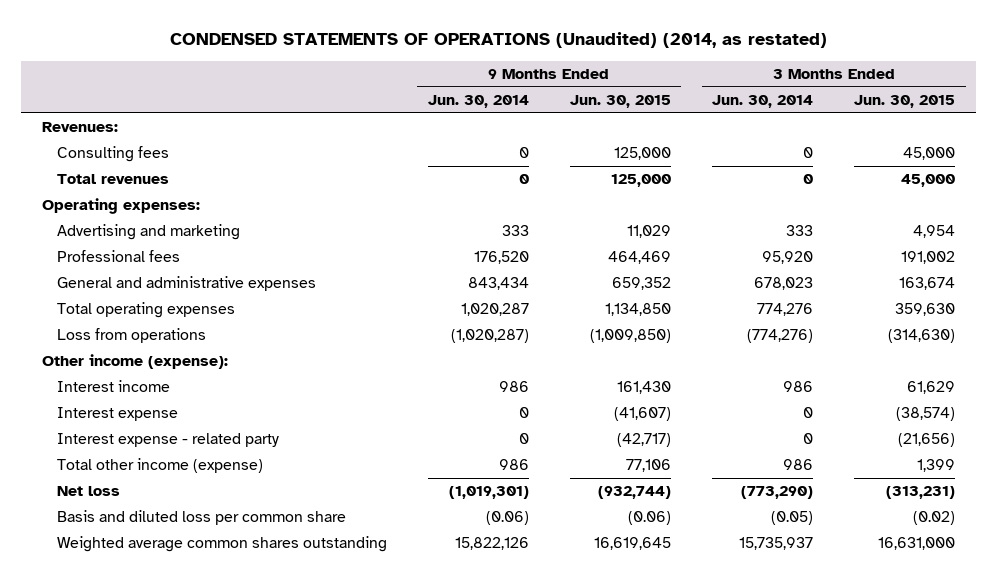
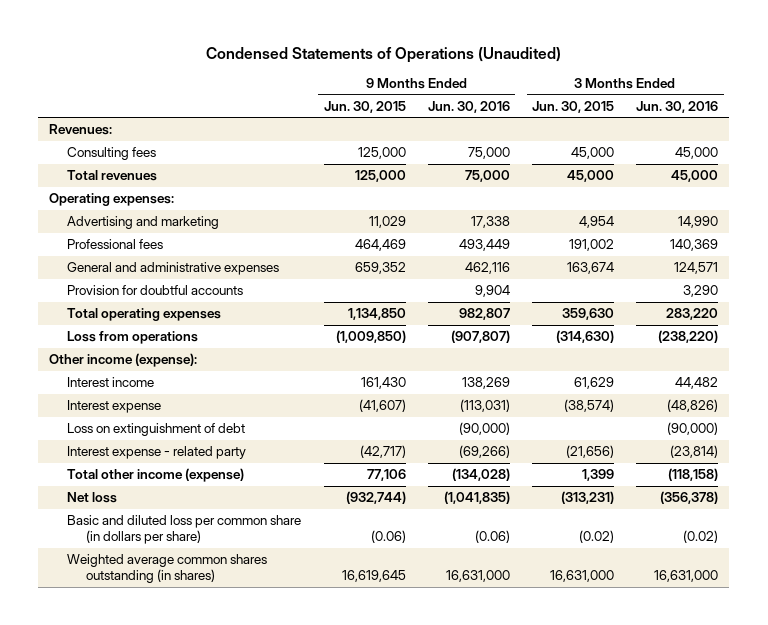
[169,32,827,49] CONDENSED STATEMENTS OF OPERATIONS (Unaudited) (2014, as restated) -> [205,46,561,63] Condensed Statements of Operations (Unaudited)
[427,94,529,108] Jun. 30, 2014 -> none
[712,94,814,108] Jun. 30, 2014 -> none
none -> [427,100,510,113] Jun. 30, 2016
none -> [636,100,719,113] Jun. 30, 2016
none -> [67,285,244,296] Provision for doubtful accounts
none -> [67,423,246,437] Loss on extinguishment of debt
[56,510,346,526] Basis and diluted loss per common share -> [67,515,302,545] Basic and diluted loss per common share (in dollars per share)
[56,536,387,553] Weighted average common shares outstanding -> [67,554,268,584] Weighted average common shares outstanding (in shares)

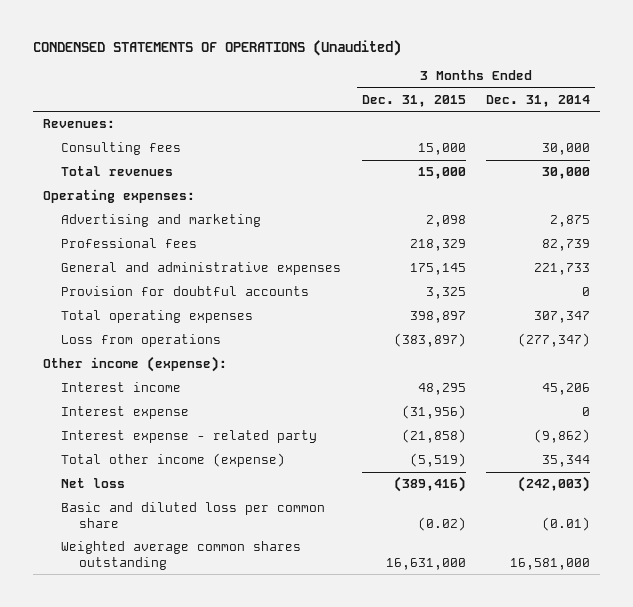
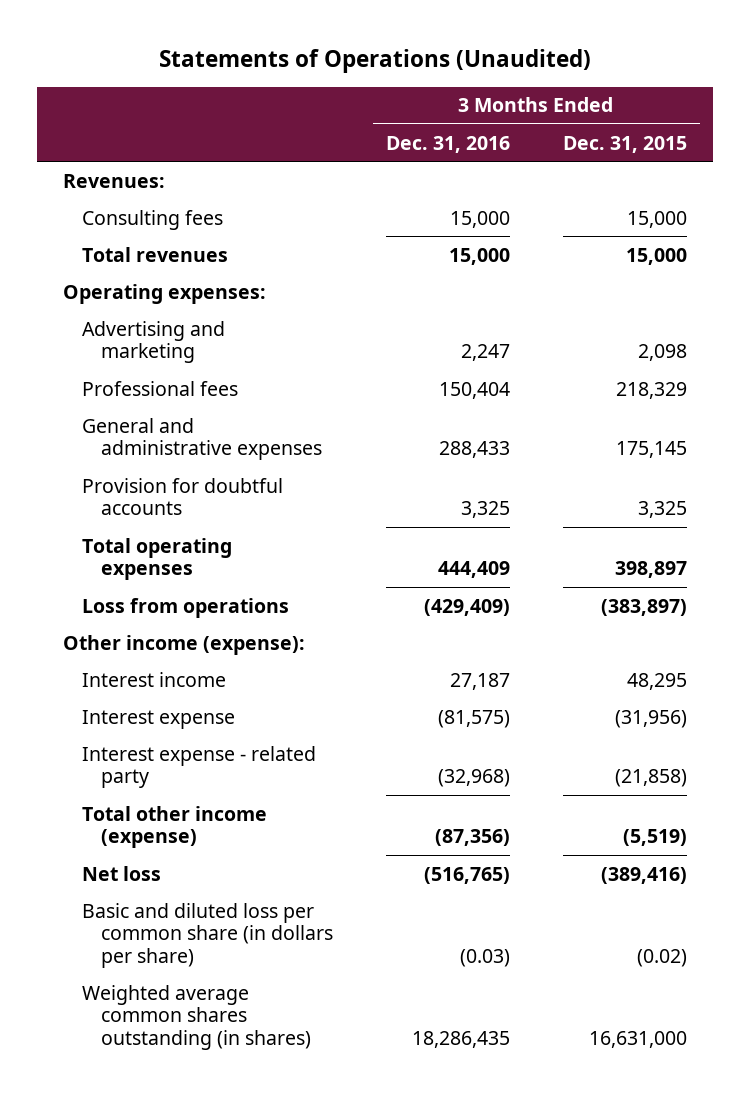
[32,39,401,56] CONDENSED STATEMENTS OF OPERATIONS (Unaudited) -> [158,49,591,74] Statements of Operations (Unaudited)
[485,94,590,107] Dec. 31, 2014 -> none
none -> [385,135,510,153] Dec. 31, 2016
[61,502,326,528] Basic and diluted loss per common share -> [81,902,333,968] Basic and diluted loss per common share (in dollars per share)
[61,541,302,570] Weighted average common shares outstanding -> [81,984,311,1050] Weighted average common shares outstanding (in shares)

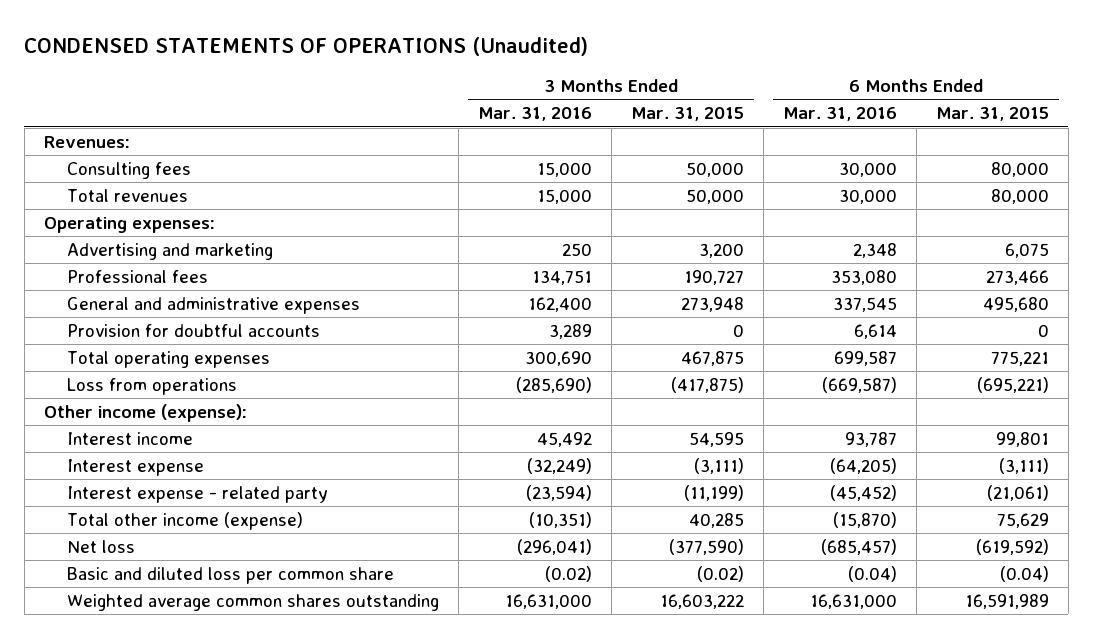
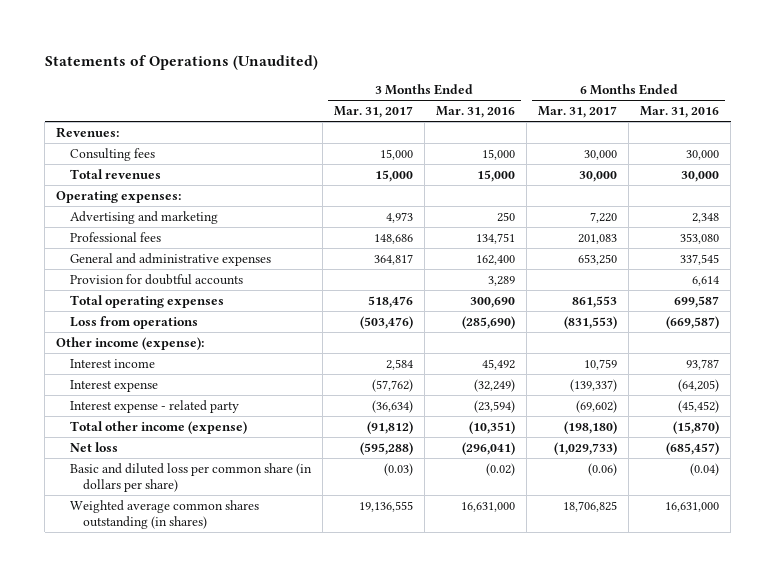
[24,37,589,57] CONDENSED STATEMENTS OF OPERATIONS (Unaudited) -> [44,54,318,70] Statements of Operations (Unaudited)
[630,107,744,122] Mar. 31, 2015 -> none
[935,107,1049,122] Mar. 31, 2015 -> none
none -> [333,106,413,119] Mar. 31, 2017
none -> [538,106,618,119] Mar. 31, 2017
[67,567,395,585] Basic and diluted loss per common share -> [69,462,312,492] Basic and diluted loss per common share (in dollars per share)
[67,594,440,612] Weighted average common shares outstanding -> [69,499,259,529] Weighted average common shares outstanding (in shares)

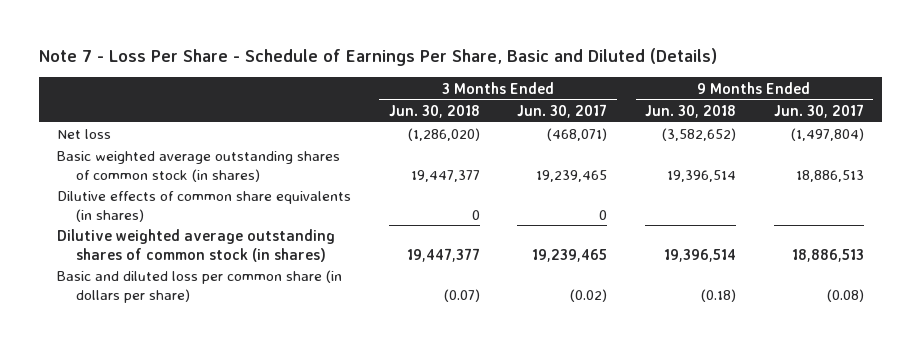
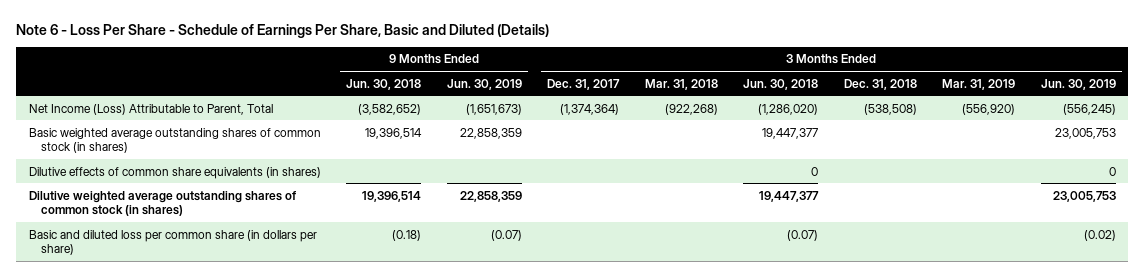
[38,48,717,67] Note 7 - Loss Per Share - Schedule of Earnings Per Share, Basic and Diluted (Details) -> [15,23,549,38] Note 6 - Loss Per Share - Schedule of Earnings Per Share, Basic and Diluted (Details)
[517,103,608,118] Jun. 30, 2017 -> none
[773,103,864,118] Jun. 30, 2017 -> none
none -> [446,78,522,90] Jun. 30, 2019
none -> [547,78,621,90] Dec. 31, 2017
none -> [644,78,718,90] Mar. 31, 2018
none -> [843,78,917,90] Dec. 31, 2018
none -> [942,78,1016,90] Mar. 31, 2019
none -> [1040,78,1116,90] Jun. 30, 2019
[57,129,112,140] Net loss -> [28,103,273,115] Net Income (Loss) Attributable to Parent, Total

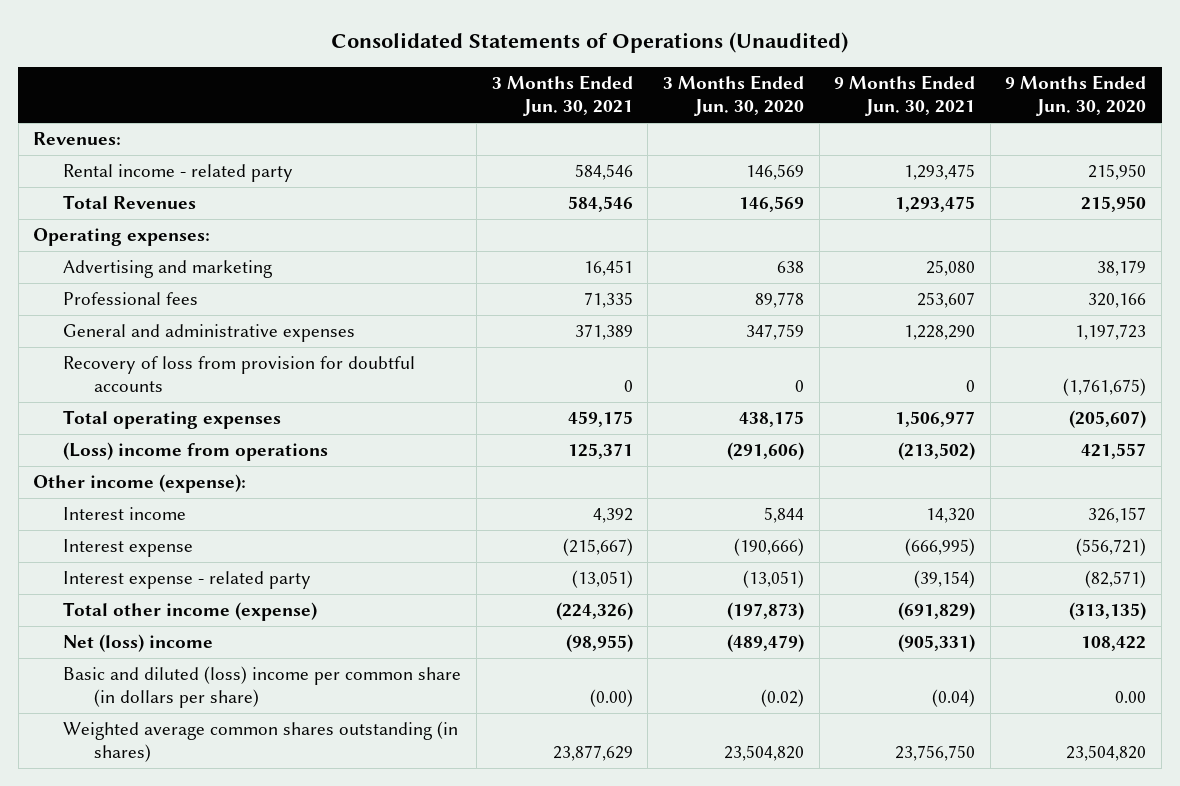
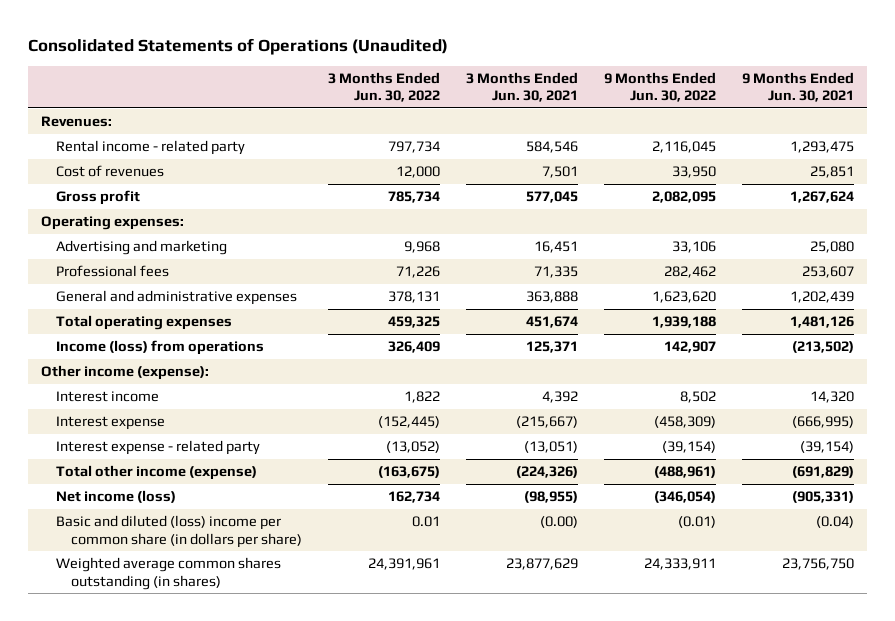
[662,75,804,117] 3 Months Ended Jun. 30, 2020 -> none
[1005,75,1147,117] 9 Months Ended Jun. 30, 2020 -> none
none -> [327,71,440,103] 3 Months Ended Jun. 30, 2022
none -> [603,71,716,103] 9 Months Ended Jun. 30, 2022
[63,195,197,210] Total Revenues -> none
none -> [56,165,165,178] Cost of revenues
none -> [56,190,141,206] Gross profit
[63,356,416,393] Recovery of loss from provision for doubtful accounts -> none
[574,324,633,341] 371,389 -> [525,291,578,304] 363,888
[904,325,976,341] 1,228,290 -> [790,291,855,304] 1,202,439
[567,411,633,428] 459,175 -> [525,316,578,329] 451,674
[895,411,976,428] 1,506,977 -> [790,316,855,329] 1,481,126
[63,442,329,462] (Loss) income from operations -> [56,340,265,356] Income (loss) from operations
[63,634,214,653] Net (loss) income -> [56,490,177,504] Net income (loss)

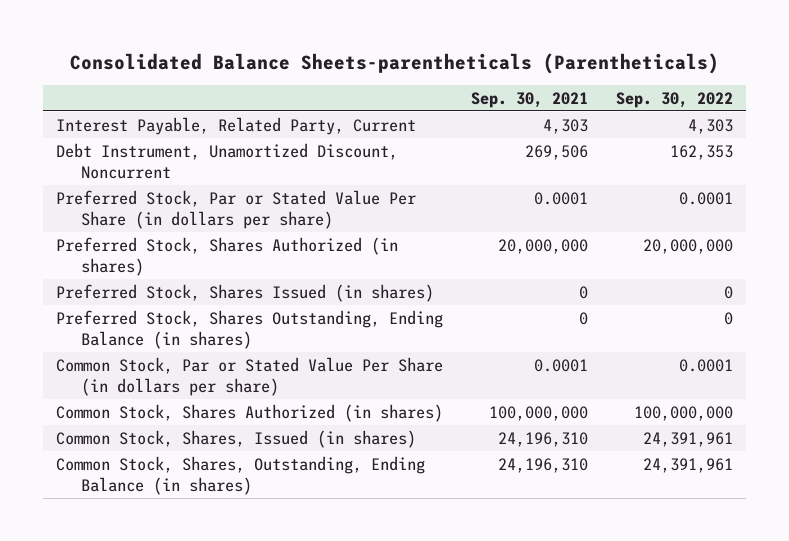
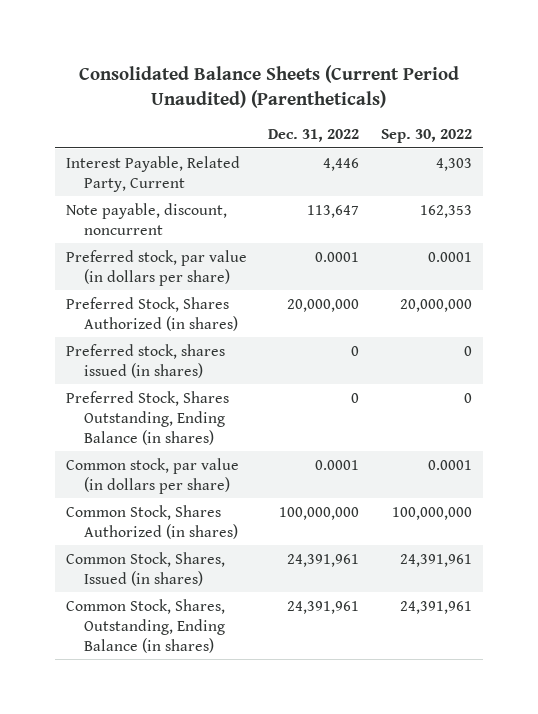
[69,52,719,74] Consolidated Balance Sheets-parentheticals (Parentheticals) -> [78,64,459,108] Consolidated Balance Sheets (Current Period Unaudited) (Parentheticals)
[471,91,589,108] Sep. 30, 2021 -> none
none -> [268,129,360,143] Dec. 31, 2022
[56,142,399,179] Debt Instrument, Unamortized Discount, Noncurrent -> [65,202,227,235] Note payable, discount, noncurrent
[56,189,417,229] Preferred Stock, Par or Stated Value Per Share (in dollars per share) -> [65,249,247,286] Preferred stock, par value (in dollars per share)
[56,283,435,302] Preferred Stock, Shares Issued (in shares) -> [65,343,225,378] Preferred stock, shares issued (in shares)
[56,356,444,396] Common Stock, Par or Stated Value Per Share (in dollars per share) -> [65,457,239,494] Common stock, par value (in dollars per share)

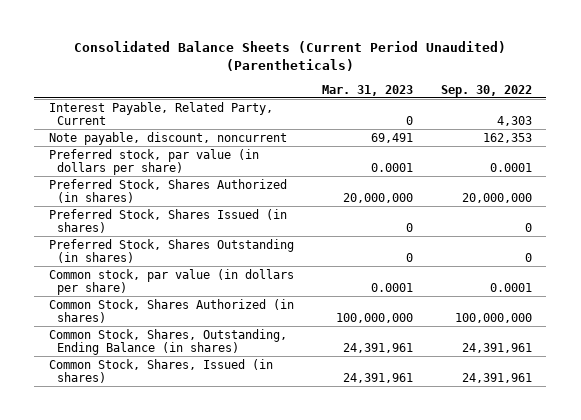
[268,129,360,143] Dec. 31, 2022 -> none
none -> [321,84,413,96] Mar. 31, 2023
[65,343,225,378] Preferred stock, shares issued (in shares) -> [48,208,287,234] Preferred Stock, Shares Issued (in shares)
[65,390,229,445] Preferred Stock, Shares Outstanding, Ending Balance (in shares) -> [48,238,294,264] Preferred Stock, Shares Outstanding (in shares)
[65,551,225,586] Common Stock, Shares, Issued (in shares) -> [48,358,273,384] Common Stock, Shares, Issued (in shares)

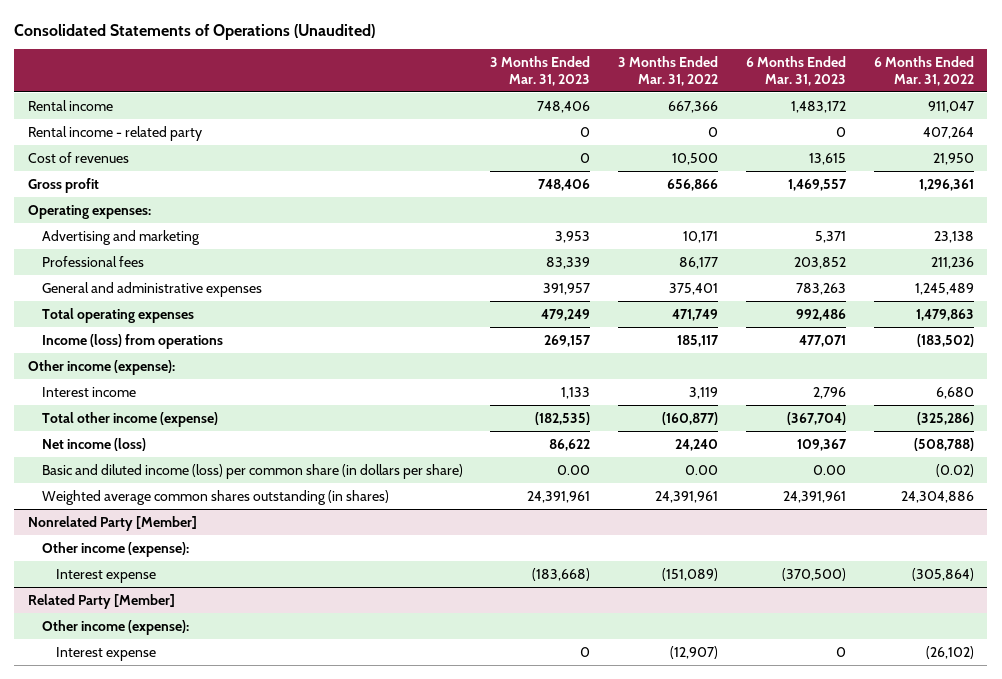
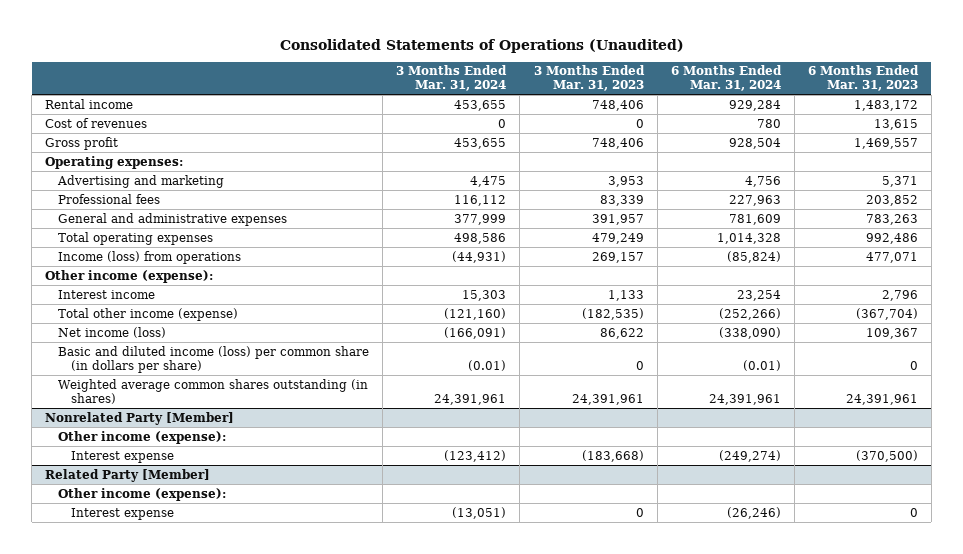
[618,56,719,86] 3 Months Ended Mar. 31, 2022 -> none
[873,56,974,86] 6 Months Ended Mar. 31, 2022 -> none
none -> [396,65,508,92] 3 Months Ended Mar. 31, 2024
none -> [670,65,782,92] 6 Months Ended Mar. 31, 2024
[27,125,202,141] Rental income - related party -> none
[557,464,591,475] 0.00 -> [635,360,644,370] 0
[812,464,846,475] 0.00 -> [909,360,918,370] 0

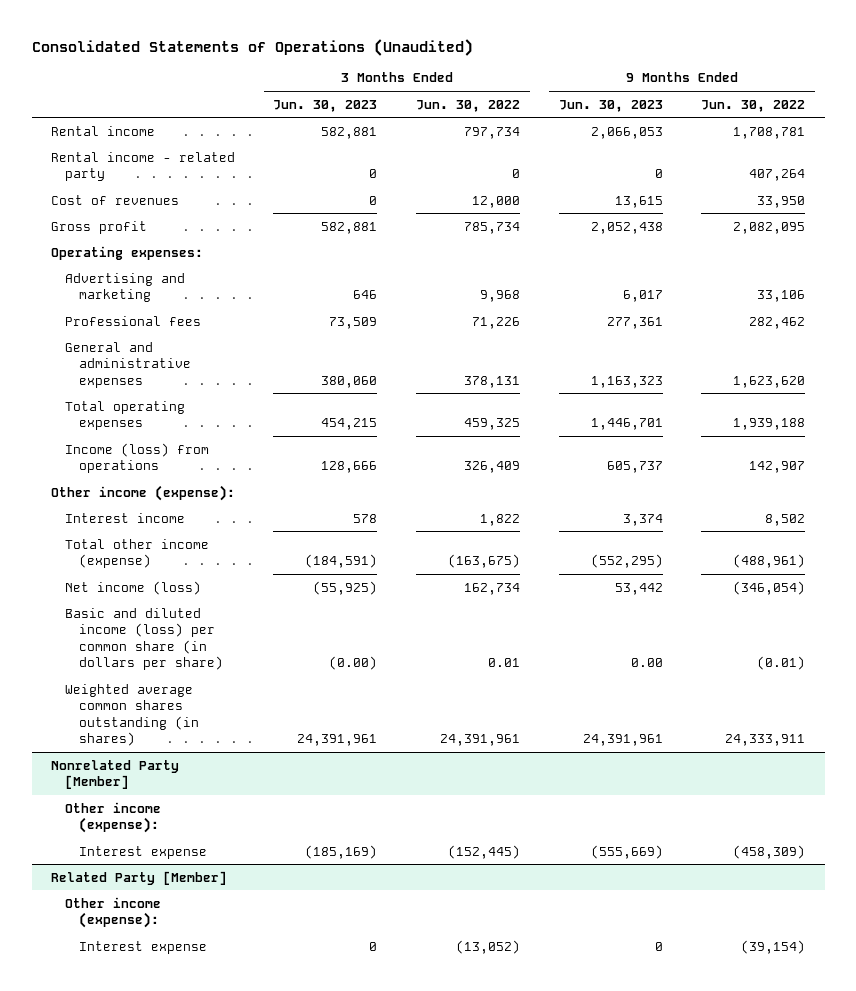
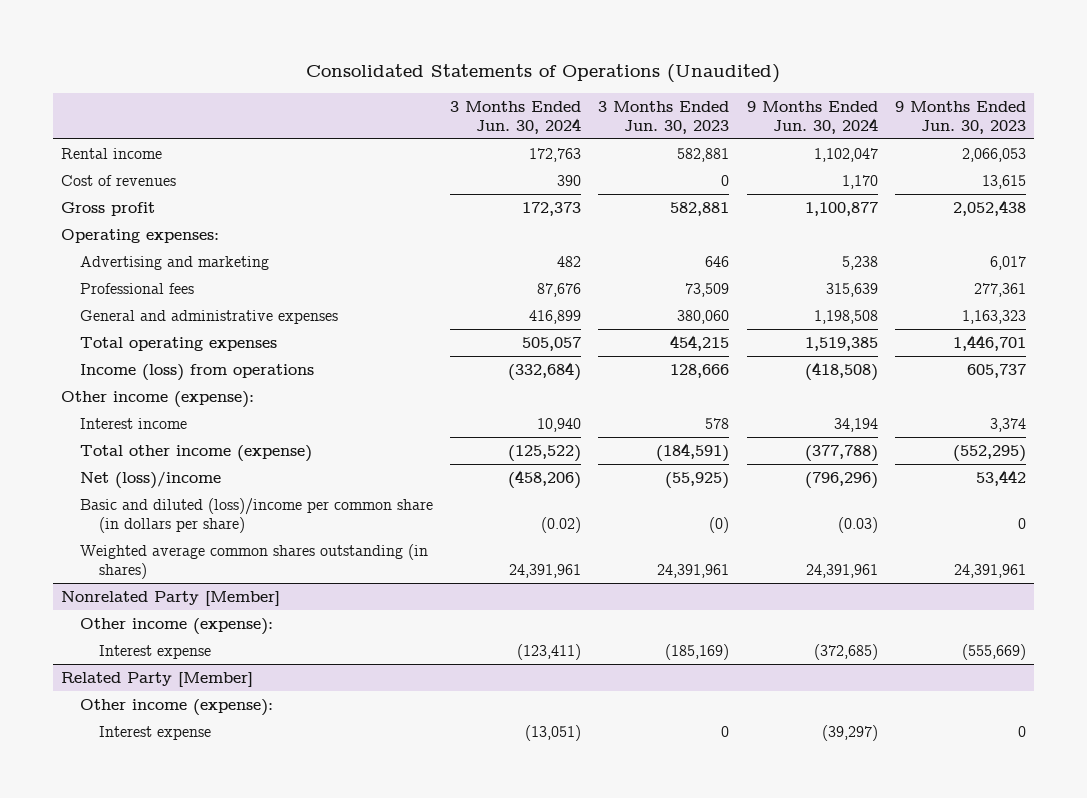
[416,99,521,112] Jun. 30, 2022 -> none
[701,99,806,112] Jun. 30, 2022 -> none
none -> [450,100,582,134] 3 Months Ended Jun. 30, 2024
none -> [746,100,878,134] 9 Months Ended Jun. 30, 2024
[50,151,235,182] Rental income - related party -> none
[64,580,201,595] Net income (loss) -> [79,470,221,489] Net (loss)/income
[64,607,223,671] Basic and diluted income (loss) per common share (in dollars per share) -> [79,497,433,533] Basic and diluted (loss)/income per common share (in dollars per share)
[329,656,378,671] (0.00) -> [709,516,730,533] (0)
[630,658,663,668] 0.00 -> [1017,517,1026,529] 0

